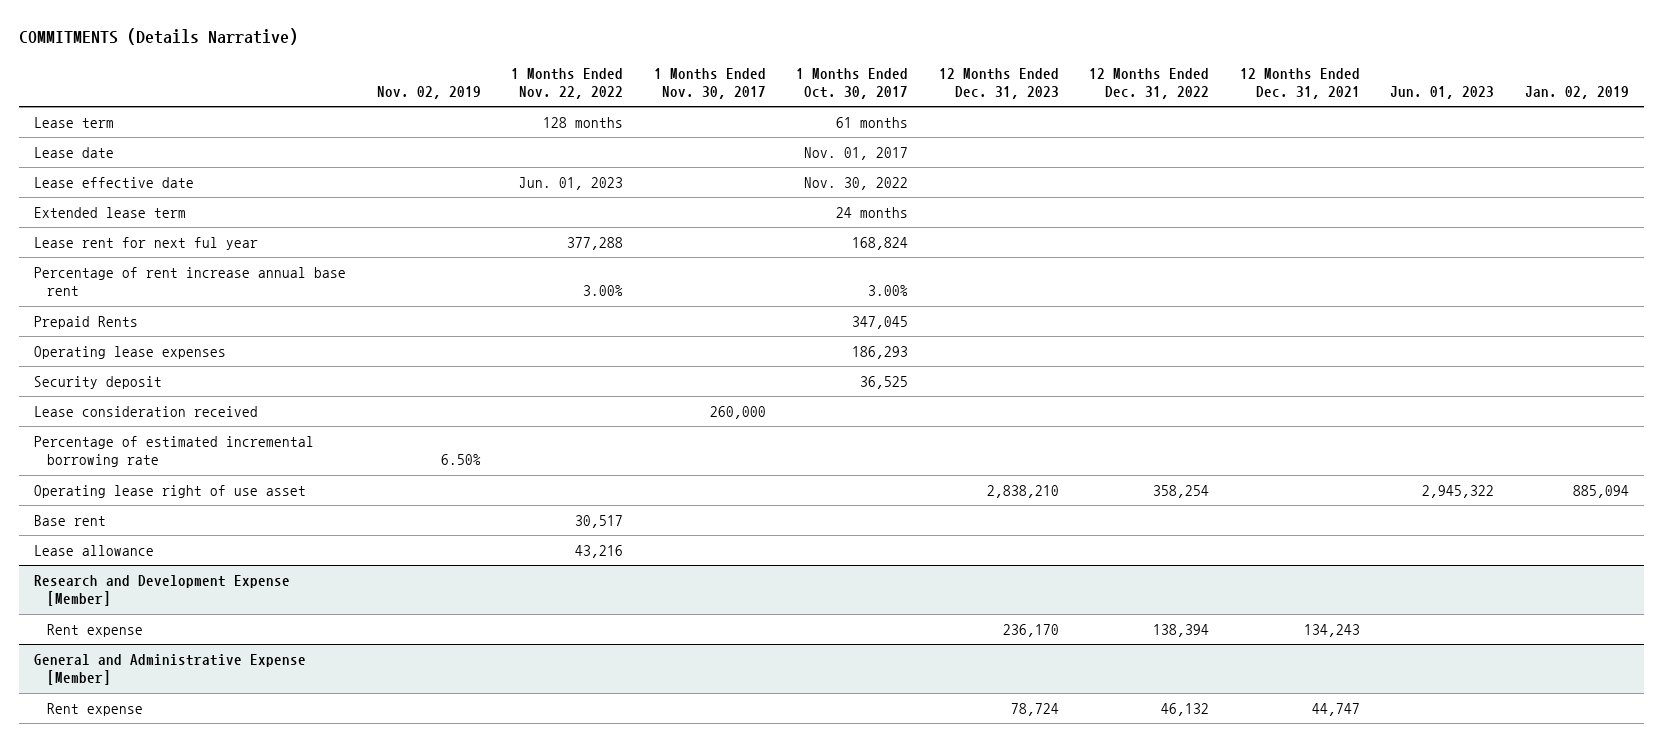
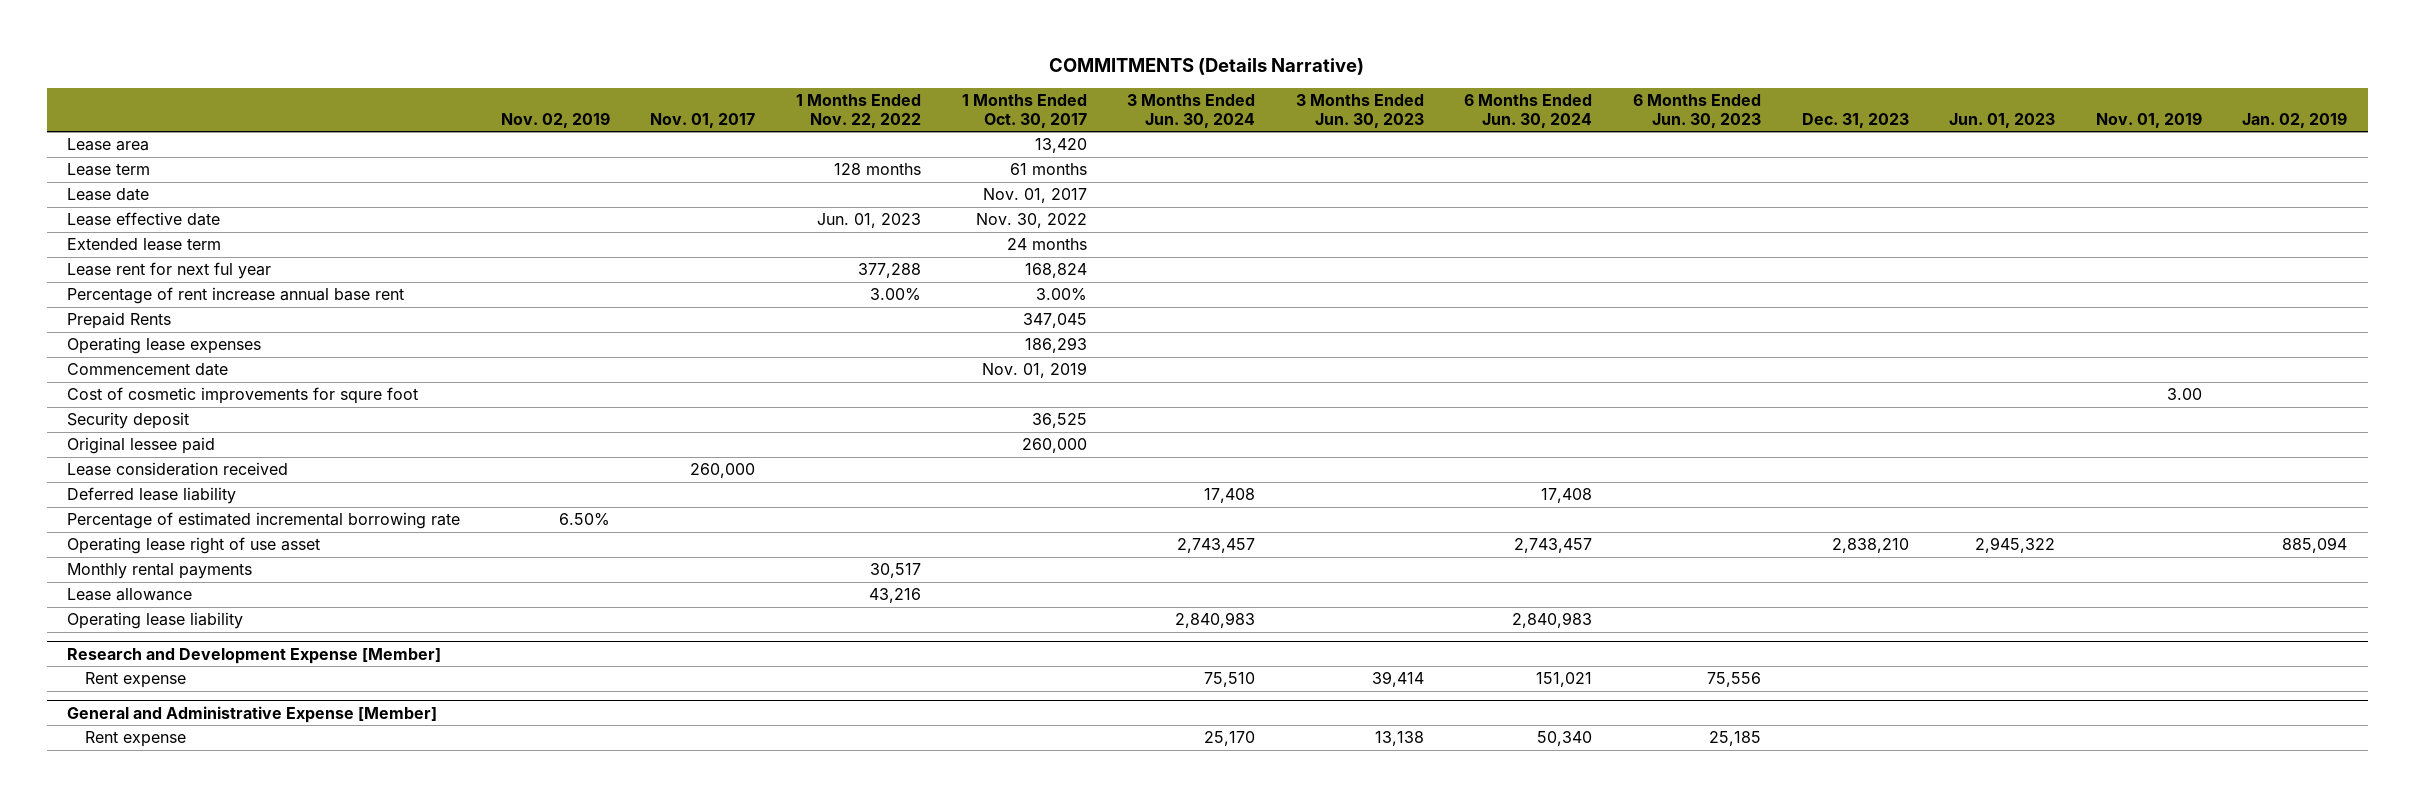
[653,67,766,99] 1 Months Ended Nov. 30, 2017 -> none
[938,67,1059,99] 12 Months Ended Dec. 31, 2023 -> none
[1089,67,1210,99] 12 Months Ended Dec. 31, 2022 -> none
[1239,67,1360,99] 12 Months Ended Dec. 31, 2021 -> none
none -> [650,112,756,128] Nov. 01, 2017
none -> [1127,93,1256,128] 3 Months Ended Jun. 30, 2024
none -> [1295,93,1424,128] 3 Months Ended Jun. 30, 2023
none -> [1464,93,1593,128] 6 Months Ended Jun. 30, 2024
none -> [1632,93,1761,128] 6 Months Ended Jun. 30, 2023
none -> [1801,112,1909,128] Dec. 31, 2023
none -> [2095,111,2202,128] Nov. 01, 2019
none -> [67,138,150,152] Lease area
none -> [67,363,229,377] Commencement date
none -> [67,387,419,405] Cost of cosmetic improvements for squre foot
none -> [67,437,216,455] Original lessee paid
none -> [67,487,237,505] Deferred lease liability
[34,515,107,527] Base rent -> [67,563,253,580] Monthly rental payments
none -> [67,612,244,630] Operating lease liability

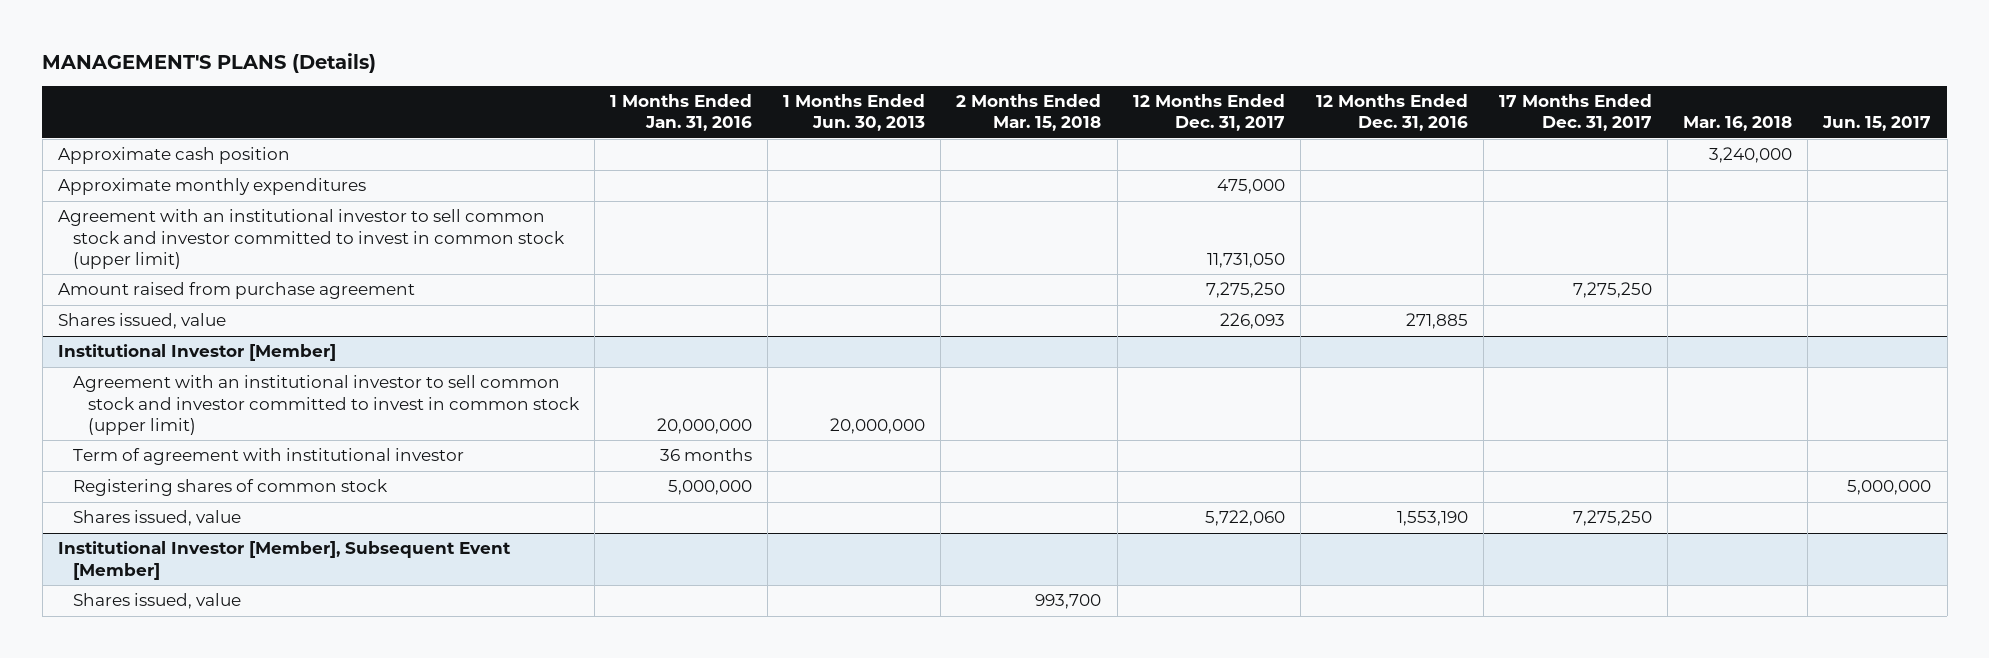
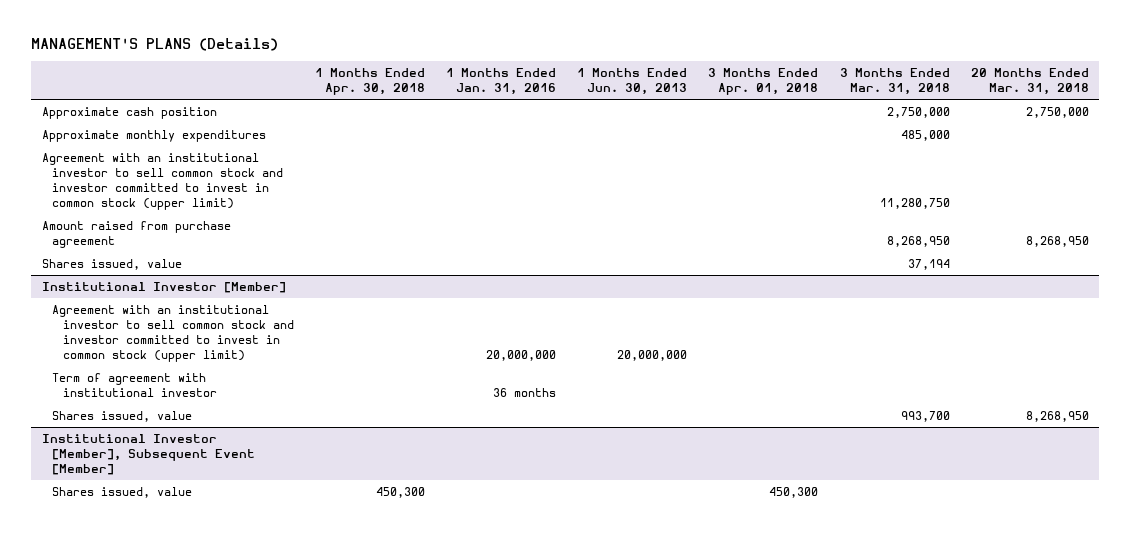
[956,93,1102,132] 2 Months Ended Mar. 15, 2018 -> none
[1132,93,1285,132] 12 Months Ended Dec. 31, 2017 -> none
[1315,93,1468,132] 12 Months Ended Dec. 31, 2016 -> none
[1499,93,1653,132] 17 Months Ended Dec. 31, 2017 -> none
[1683,116,1793,132] Mar. 16, 2018 -> none
[1822,116,1932,132] Jun. 15, 2017 -> none
none -> [315,68,426,96] 1 Months Ended Apr. 30, 2018
none -> [708,68,819,96] 3 Months Ended Apr. 01, 2018
none -> [839,68,950,96] 3 Months Ended Mar. 31, 2018
none -> [970,68,1089,96] 20 Months Ended Mar. 31, 2018
[72,479,388,497] Registering shares of common stock -> none

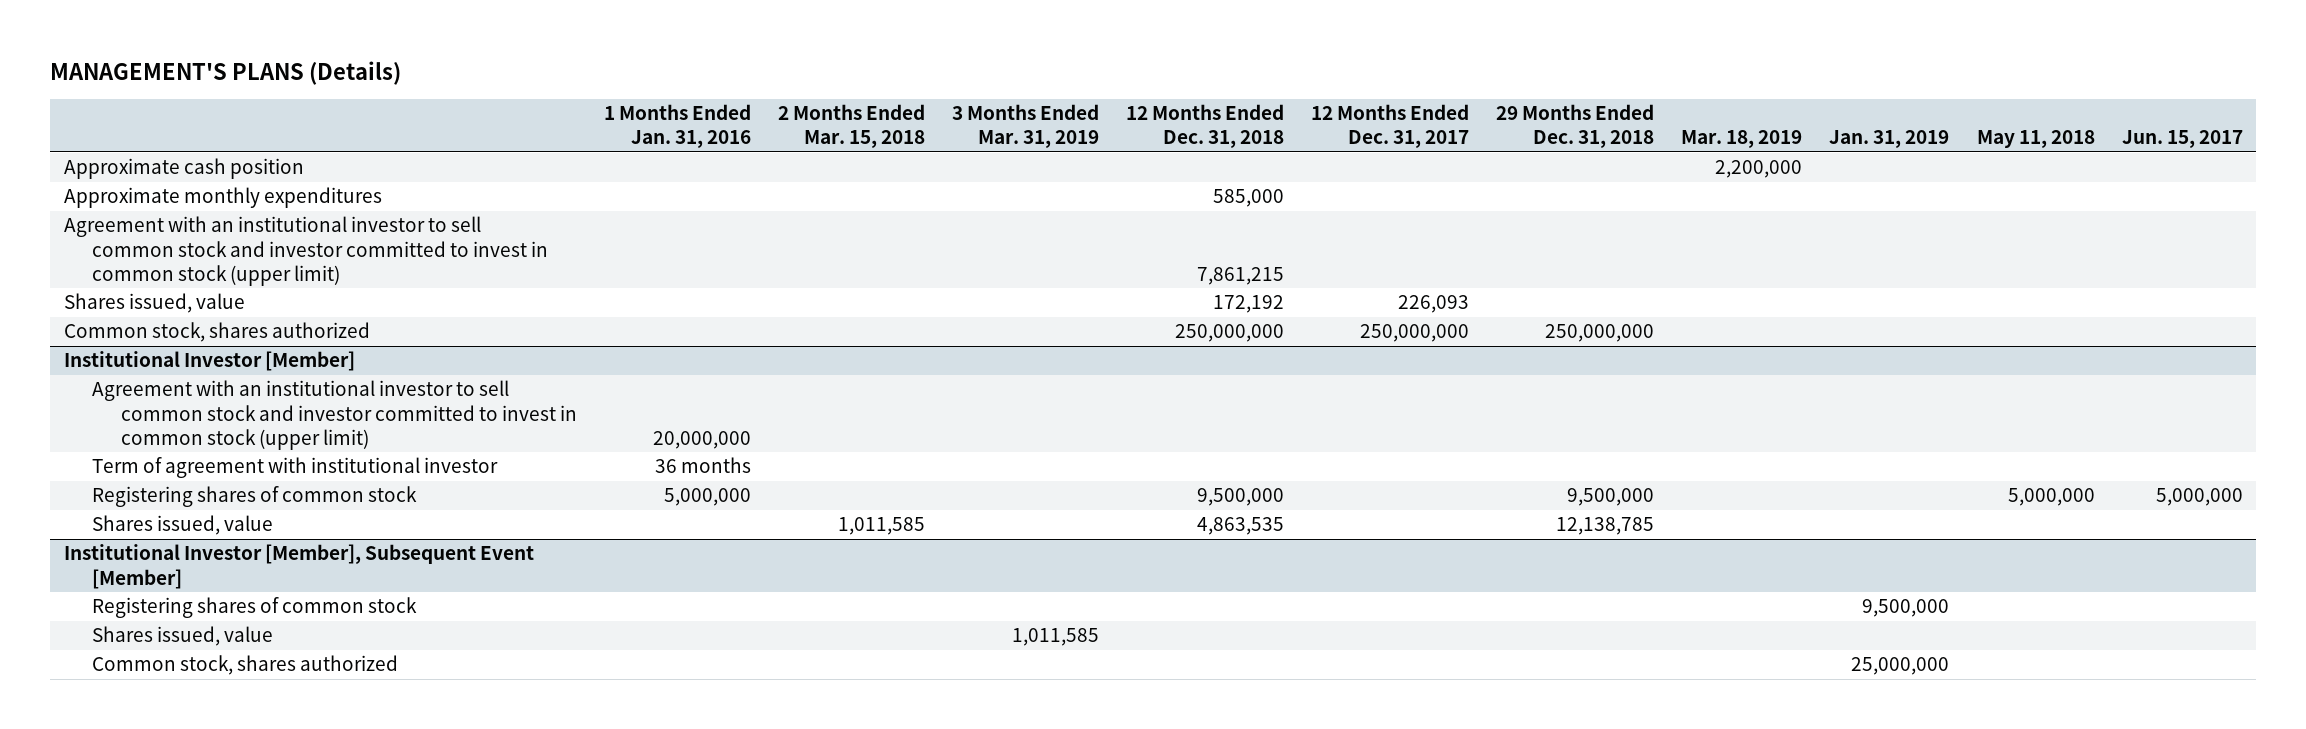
[315,68,426,96] 1 Months Ended Apr. 30, 2018 -> none
[577,68,688,96] 1 Months Ended Jun. 30, 2013 -> none
[708,68,819,96] 3 Months Ended Apr. 01, 2018 -> none
[839,68,950,96] 3 Months Ended Mar. 31, 2018 -> none
[970,68,1089,96] 20 Months Ended Mar. 31, 2018 -> none
none -> [777,104,925,149] 2 Months Ended Mar. 15, 2018
none -> [952,104,1100,149] 3 Months Ended Mar. 31, 2019
none -> [1126,104,1285,149] 12 Months Ended Dec. 31, 2018
none -> [1311,104,1470,149] 12 Months Ended Dec. 31, 2017
none -> [1496,104,1655,149] 29 Months Ended Dec. 31, 2018
none -> [1681,130,1803,149] Mar. 18, 2019
none -> [1829,130,1950,149] Jan. 31, 2019
none -> [1976,130,2095,149] May 11, 2018
none -> [2121,130,2243,149] Jun. 15, 2017
[41,221,231,249] Amount raised from purchase agreement -> none
none -> [63,322,370,343] Common stock, shares authorized
none -> [92,486,418,508] Registering shares of common stock
none -> [92,597,418,619] Registering shares of common stock
none -> [92,655,399,676] Common stock, shares authorized

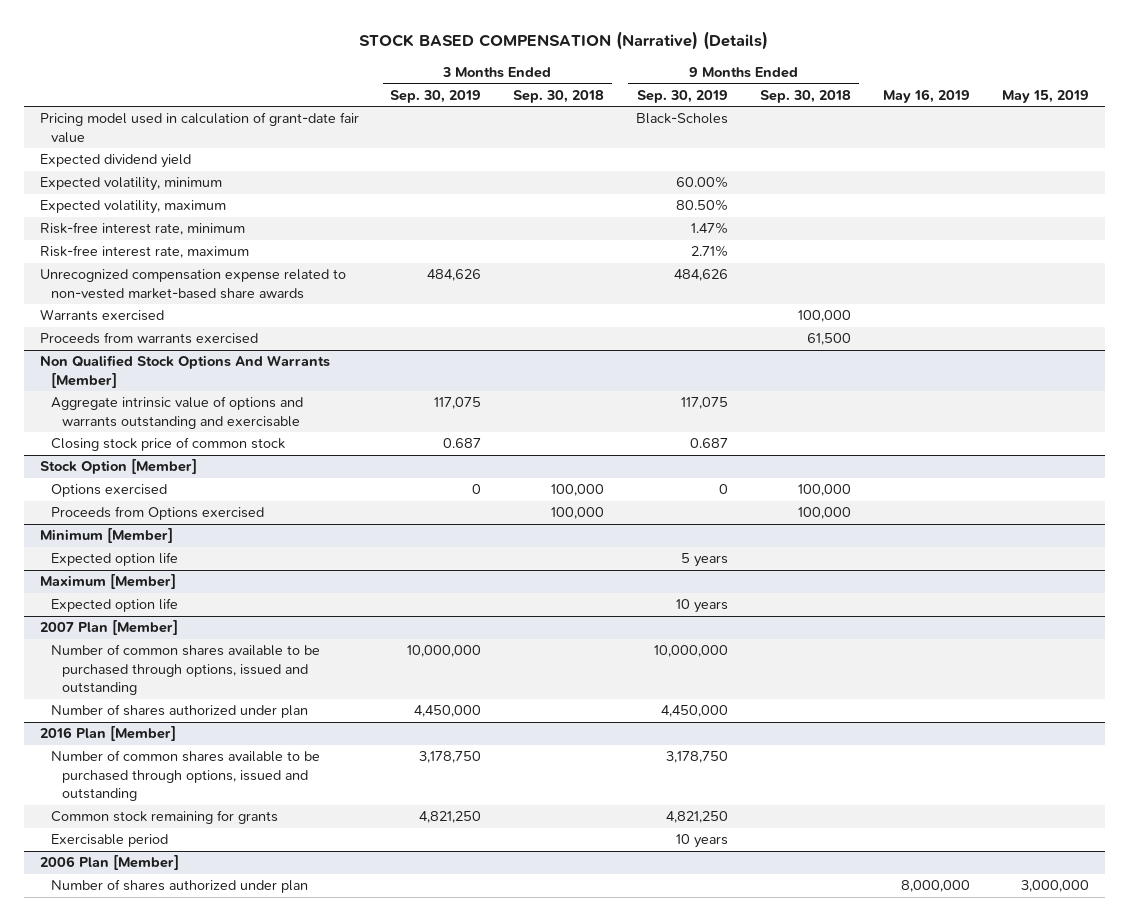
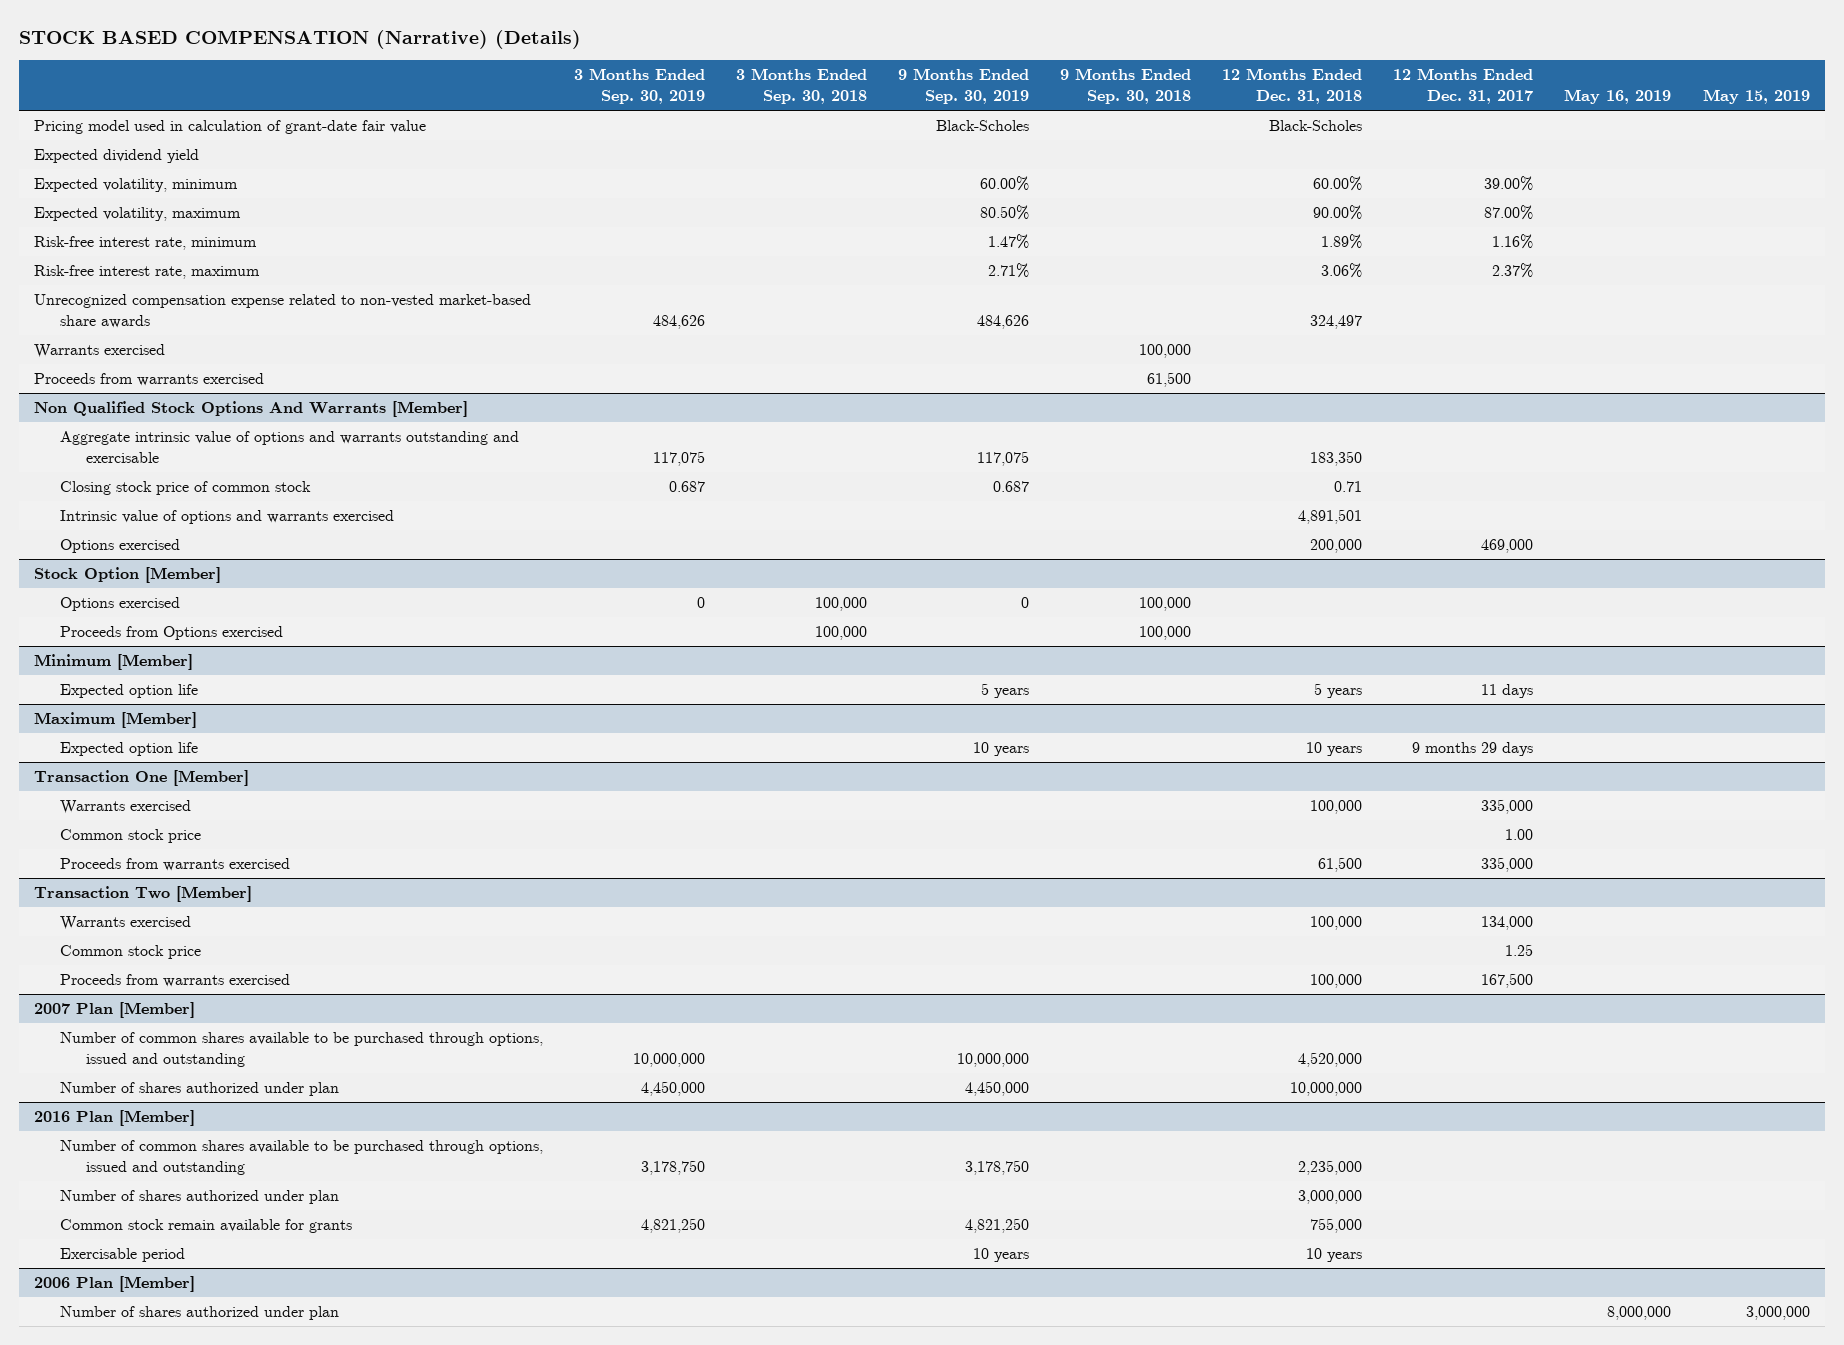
none -> [1222,68,1363,105] 12 Months Ended Dec. 31, 2018
none -> [1393,68,1534,105] 12 Months Ended Dec. 31, 2017
none -> [59,510,394,525] Intrinsic value of options and warrants exercised
none -> [59,539,180,554] Options exercised
none -> [34,770,250,787] Transaction One [Member]
none -> [59,800,191,815] Warrants exercised
none -> [59,829,201,844] Common stock price
none -> [59,858,290,872] Proceeds from warrants exercised
none -> [34,886,253,903] Transaction Two [Member]
none -> [59,916,191,931] Warrants exercised
none -> [59,945,201,960] Common stock price
none -> [59,974,290,988] Proceeds from warrants exercised
none -> [59,1190,339,1205] Number of shares authorized under plan
[50,810,278,825] Common stock remaining for grants -> [59,1219,352,1234] Common stock remain available for grants

